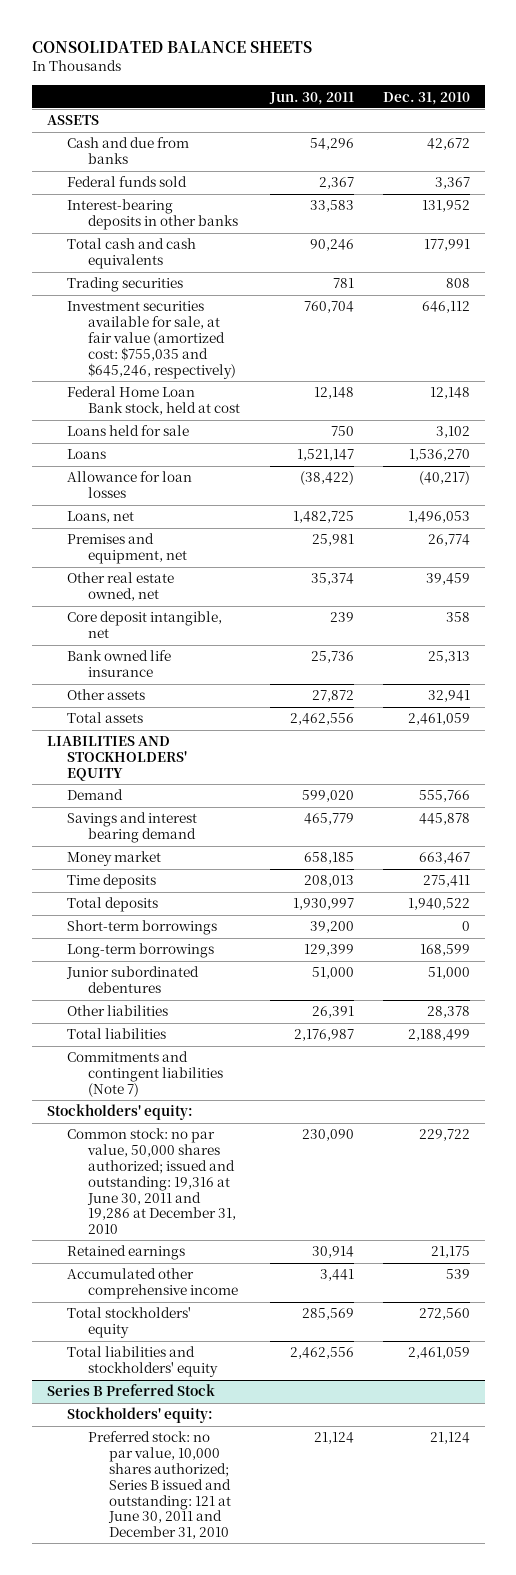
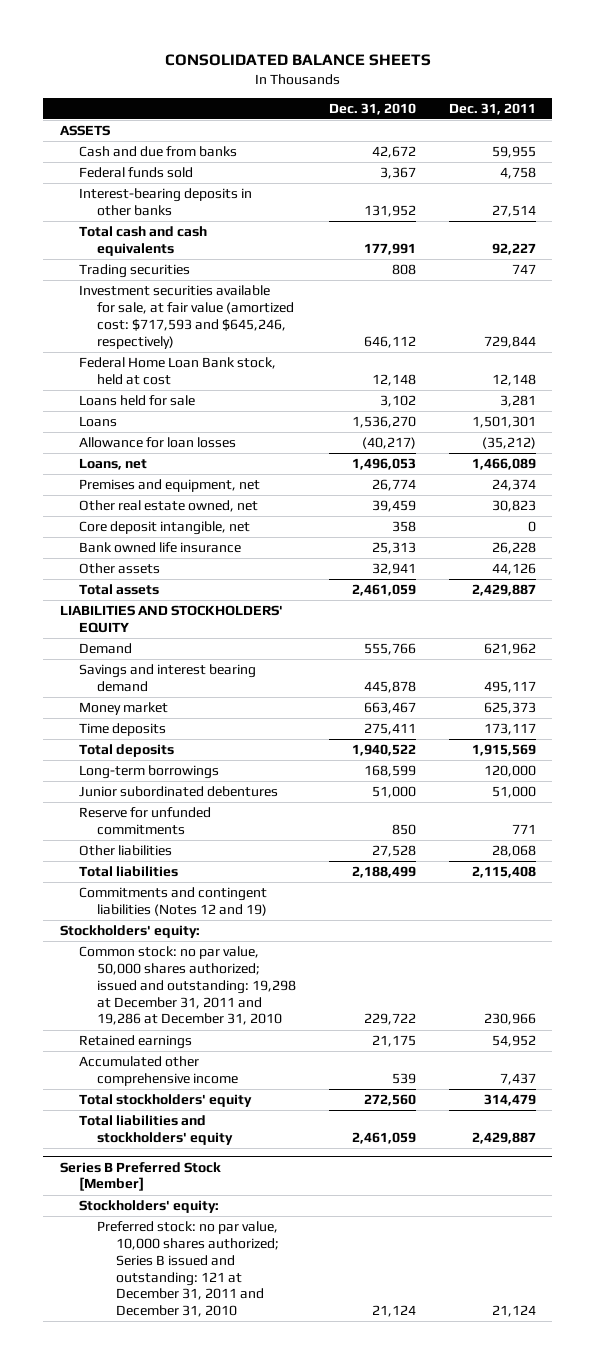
[268,91,354,105] Jun. 30, 2011 -> none
none -> [448,102,536,115] Dec. 31, 2011
[67,301,237,379] Investment securities available for sale, at fair value (amortized cost: $755,035 and $645,246, respectively) -> [78,285,295,349] Investment securities available for sale, at fair value (amortized cost: $717,593 and $645,246, respectively)
[67,920,218,936] Short-term borrowings -> none
none -> [78,807,211,835] Reserve for unfunded commitments
[426,1006,470,1019] 28,378 -> [372,845,417,858] 27,528
[67,1051,224,1097] Commitments and contingent liabilities (Note 7) -> [78,887,268,916] Commitments and contingent liabilities (Notes 12 and 19)
[67,1128,237,1235] Common stock: no par value, 50,000 shares authorized; issued and outstanding: 19,316 at June 30, 2011 and 19,286 at December 31, 2010 -> [78,946,297,1026] Common stock: no par value, 50,000 shares authorized; issued and outstanding: 19,298 at December 31, 2011 and 19,286 at December 31, 2010
[46,1384,215,1397] Series B Preferred Stock -> [59,1161,221,1192] Series B Preferred Stock [Member]
[88,1431,231,1540] Preferred stock: no par value, 10,000 shares authorized; Series B issued and outstanding: 121 at June 30, 2011 and December 31, 2010 -> [97,1221,280,1318] Preferred stock: no par value, 10,000 shares authorized; Series B issued and outstanding: 121 at December 31, 2011 and December 31, 2010

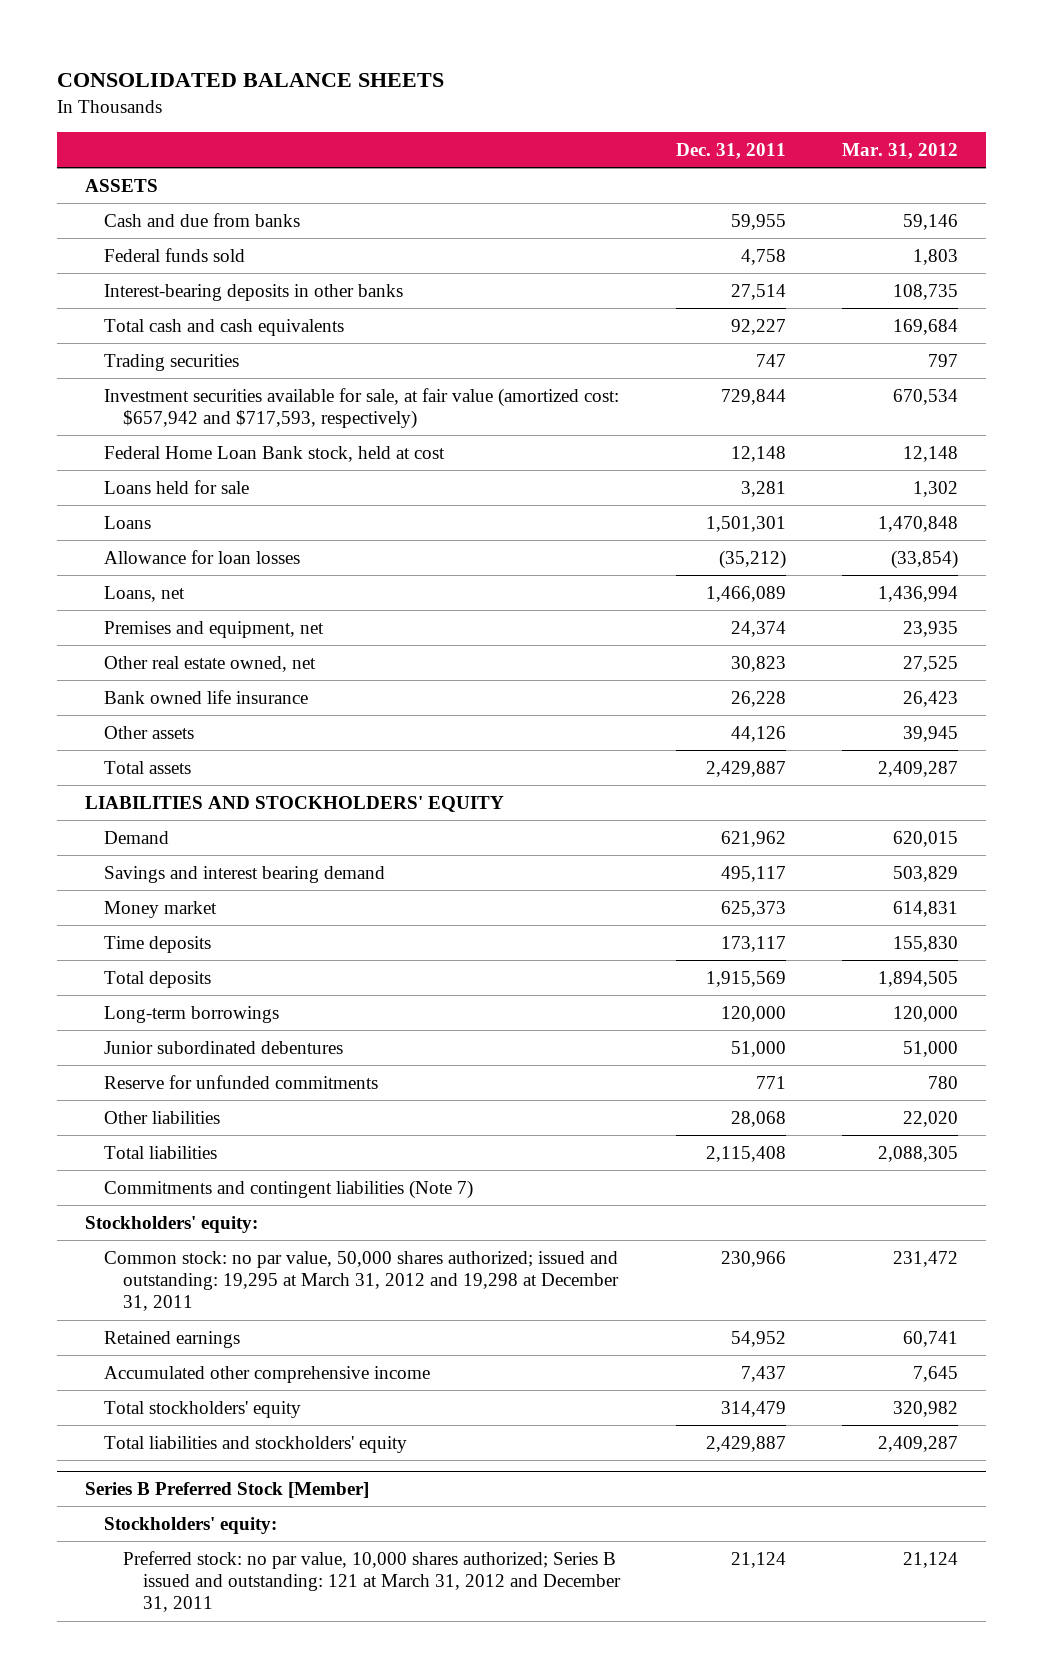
[329,102,417,115] Dec. 31, 2010 -> none
none -> [841,142,958,159] Mar. 31, 2012
[78,285,295,349] Investment securities available for sale, at fair value (amortized cost: $717,593 and $645,246, respectively) -> [104,387,620,430] Investment securities available for sale, at fair value (amortized cost: $657,942 and $717,593, respectively)
[78,521,250,536] Core deposit intangible, net -> none
[78,887,268,916] Commitments and contingent liabilities (Notes 12 and 19) -> [104,1179,474,1199] Commitments and contingent liabilities (Note 7)
[78,946,297,1026] Common stock: no par value, 50,000 shares authorized; issued and outstanding: 19,298 at December 31, 2011 and 19,286 at December 31, 2010 -> [104,1250,620,1312] Common stock: no par value, 50,000 shares authorized; issued and outstanding: 19,295 at March 31, 2012 and 19,298 at December 31, 2011
[97,1221,280,1318] Preferred stock: no par value, 10,000 shares authorized; Series B issued and outstanding: 121 at December 31, 2011 and December 31, 2010 -> [123,1550,621,1613] Preferred stock: no par value, 10,000 shares authorized; Series B issued and outstanding: 121 at March 31, 2012 and December 31, 2011

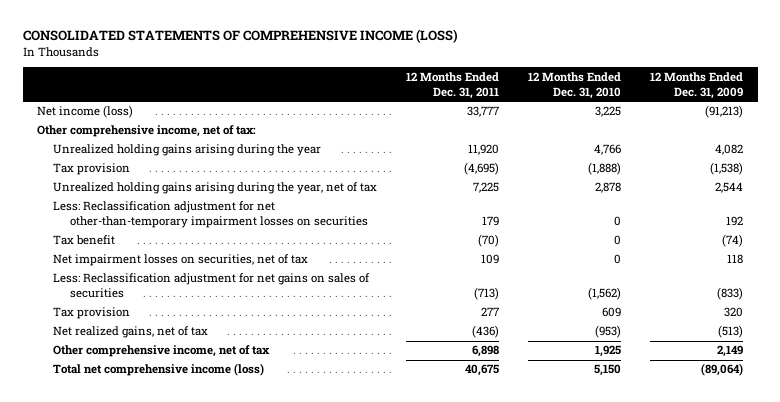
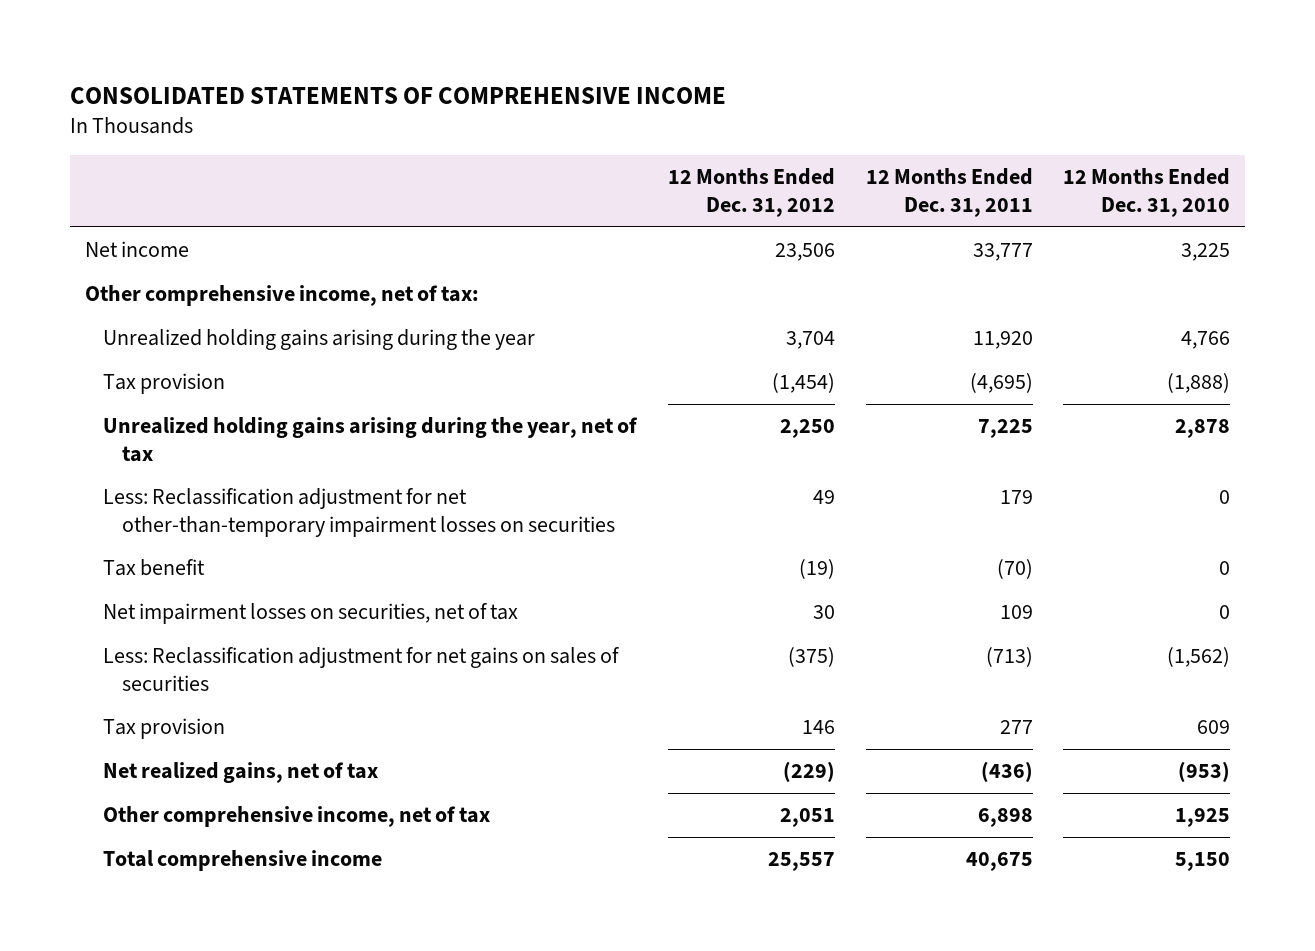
[22,29,458,44] CONSOLIDATED STATEMENTS OF COMPREHENSIVE INCOME (LOSS) -> [69,86,726,104] CONSOLIDATED STATEMENTS OF COMPREHENSIVE INCOME
[650,71,744,99] 12 Months Ended Dec. 31, 2009 -> none
none -> [667,168,835,217] 12 Months Ended Dec. 31, 2012
[37,105,134,119] Net income (loss) -> [85,241,190,258] Net income
[53,363,265,377] Total net comprehensive income (loss) -> [103,850,383,872] Total comprehensive income

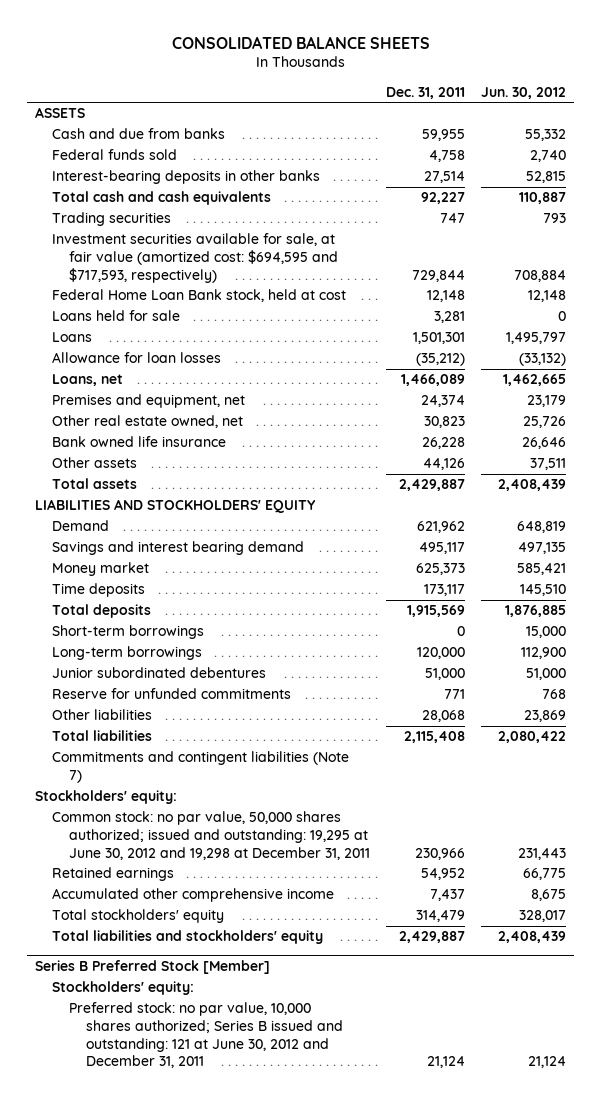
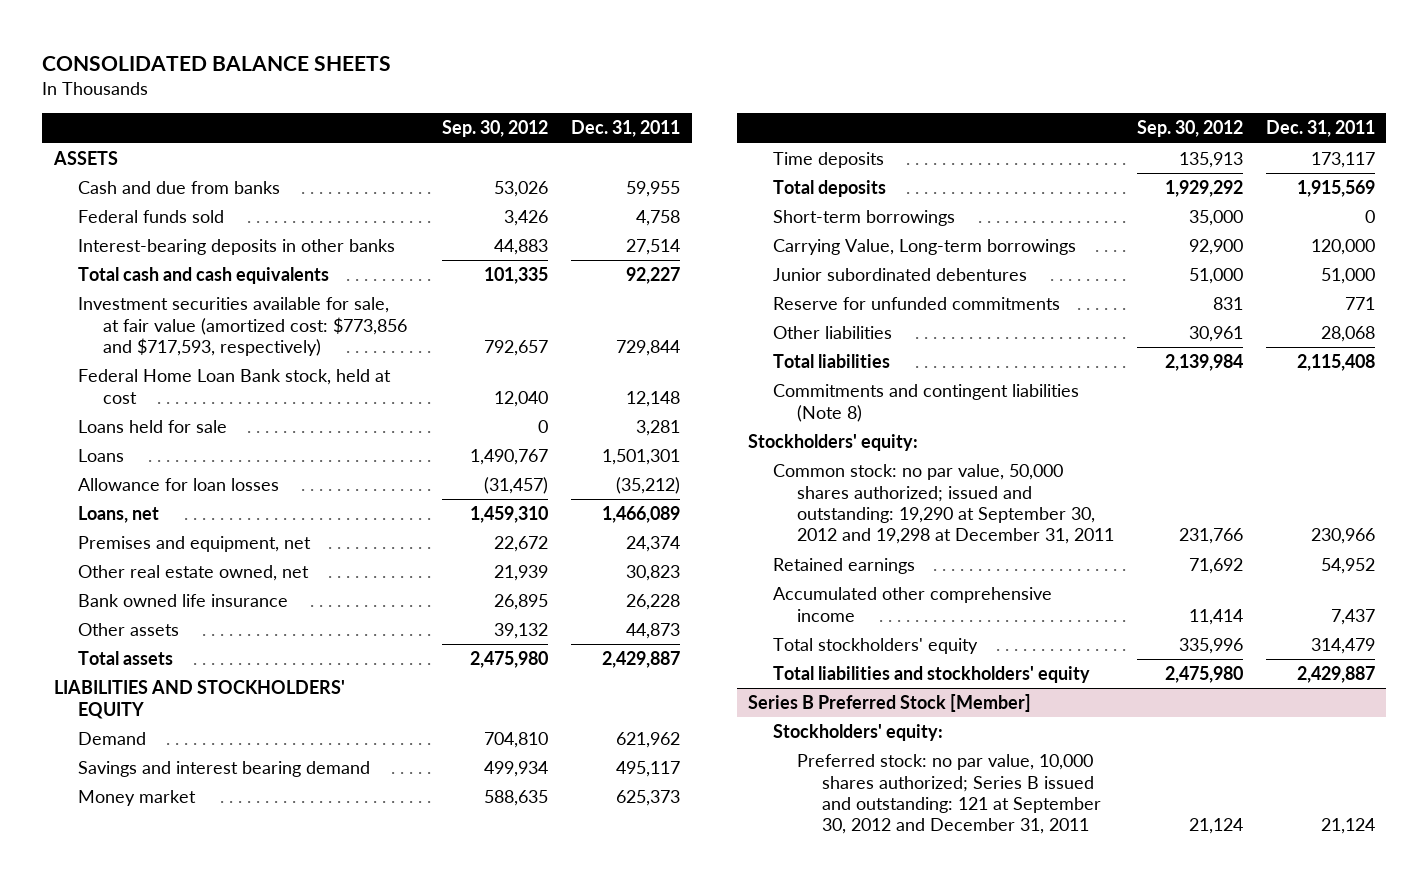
[480,86,566,99] Jun. 30, 2012 -> none
none -> [442,120,549,138] Sep. 30, 2012
[52,212,172,227] Trading securities -> none
[52,233,339,283] Investment securities available for sale, at fair value (amortized cost: $694,595 and $717,593, respectively) -> [78,297,407,357] Investment securities available for sale, at fair value (amortized cost: $773,856 and $717,593, respectively)
[423,458,466,471] 44,126 -> [626,623,681,640] 44,873
[52,646,203,661] Long-term borrowings -> [772,239,1076,256] Carrying Value, Long-term borrowings
[52,751,350,783] Commitments and contingent liabilities (Note 7) -> [772,384,1079,422] Commitments and contingent liabilities (Note 8)
[52,811,371,860] Common stock: no par value, 50,000 shares authorized; issued and outstanding: 19,295 at June 30, 2012 and 19,298 at December 31, 2011 -> [772,464,1115,545] Common stock: no par value, 50,000 shares authorized; issued and outstanding: 19,290 at September 30, 2012 and 19,298 at December 31, 2011
[69,1002,344,1069] Preferred stock: no par value, 10,000 shares authorized; Series B issued and outstanding: 121 at June 30, 2012 and December 31, 2011 -> [797,754,1101,835] Preferred stock: no par value, 10,000 shares authorized; Series B issued and outstanding: 121 at September 30, 2012 and December 31, 2011

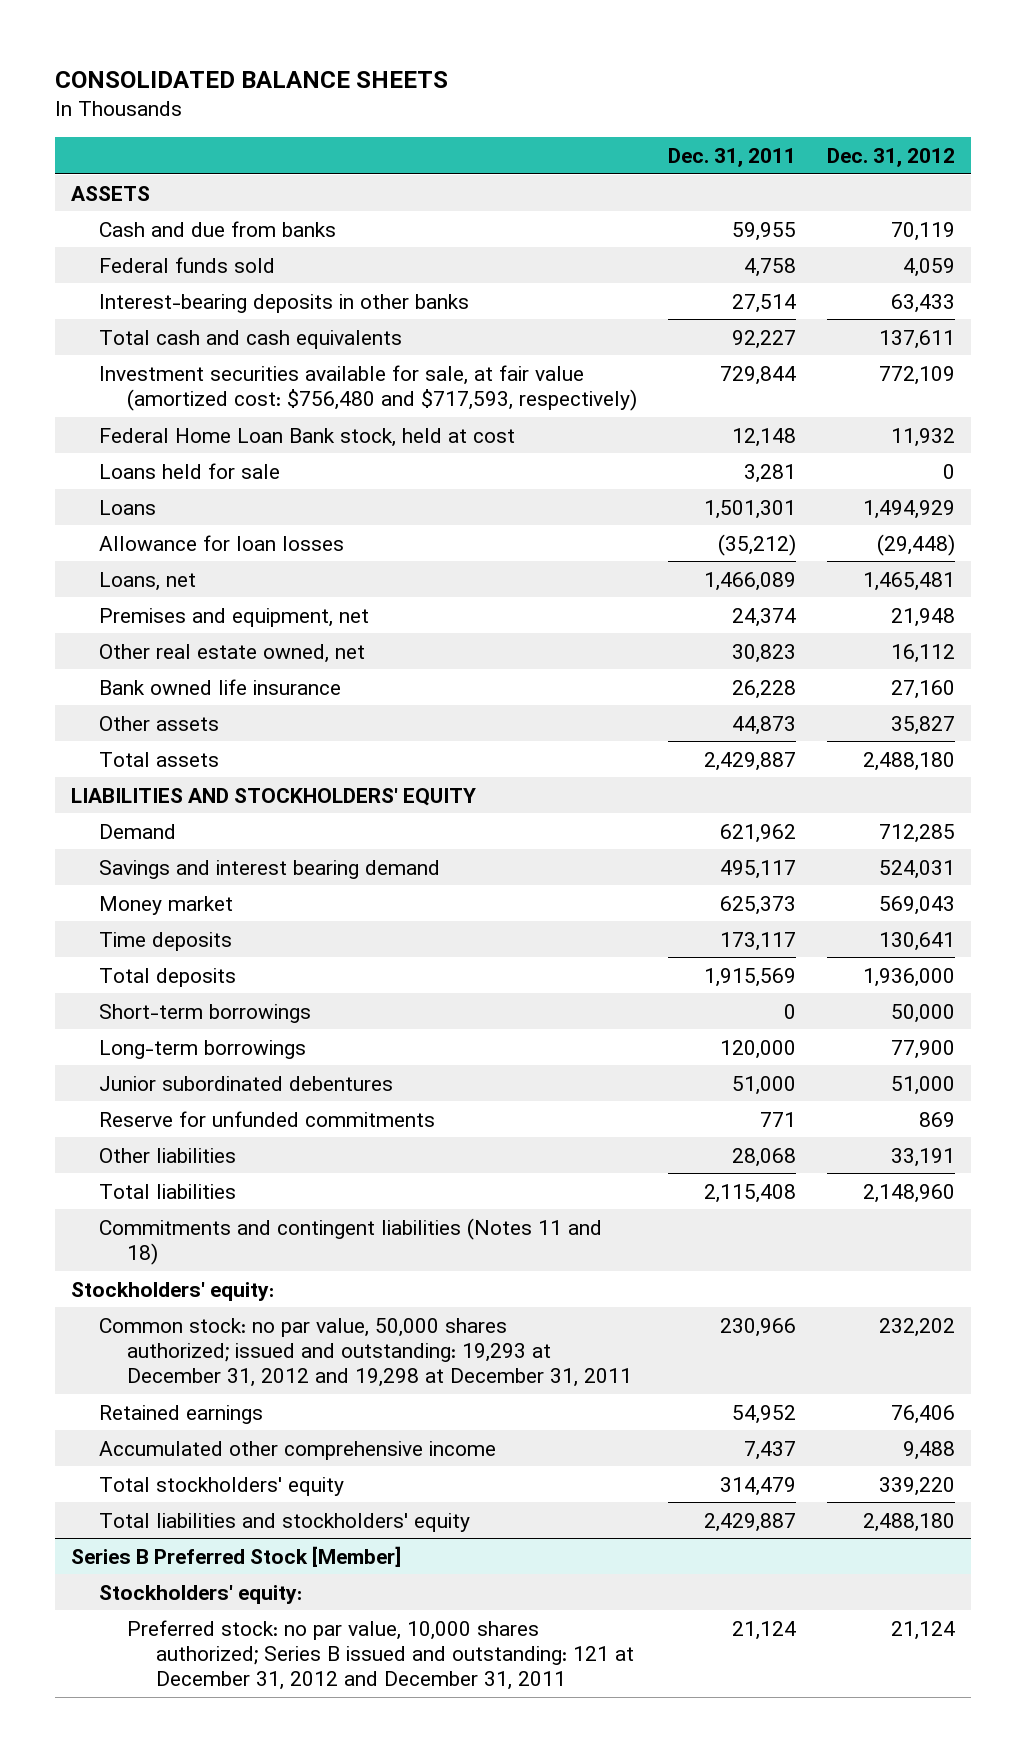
[442,120,549,138] Sep. 30, 2012 -> none
none -> [827,148,956,168] Dec. 31, 2012
[78,297,407,357] Investment securities available for sale, at fair value (amortized cost: $773,856 and $717,593, respectively) -> [99,364,638,412] Investment securities available for sale, at fair value (amortized cost: $756,480 and $717,593, respectively)
[772,239,1076,256] Carrying Value, Long-term borrowings -> [99,1039,307,1059] Long-term borrowings
[772,384,1079,422] Commitments and contingent liabilities (Note 8) -> [99,1217,603,1266] Commitments and contingent liabilities (Notes 11 and 18)
[772,464,1115,545] Common stock: no par value, 50,000 shares authorized; issued and outstanding: 19,290 at September 30, 2012 and 19,298 at December 31, 2011 -> [99,1317,633,1388] Common stock: no par value, 50,000 shares authorized; issued and outstanding: 19,293 at December 31, 2012 and 19,298 at December 31, 2011
[797,754,1101,835] Preferred stock: no par value, 10,000 shares authorized; Series B issued and outstanding: 121 at September 30, 2012 and December 31, 2011 -> [127,1619,634,1691] Preferred stock: no par value, 10,000 shares authorized; Series B issued and outstanding: 121 at December 31, 2012 and December 31, 2011

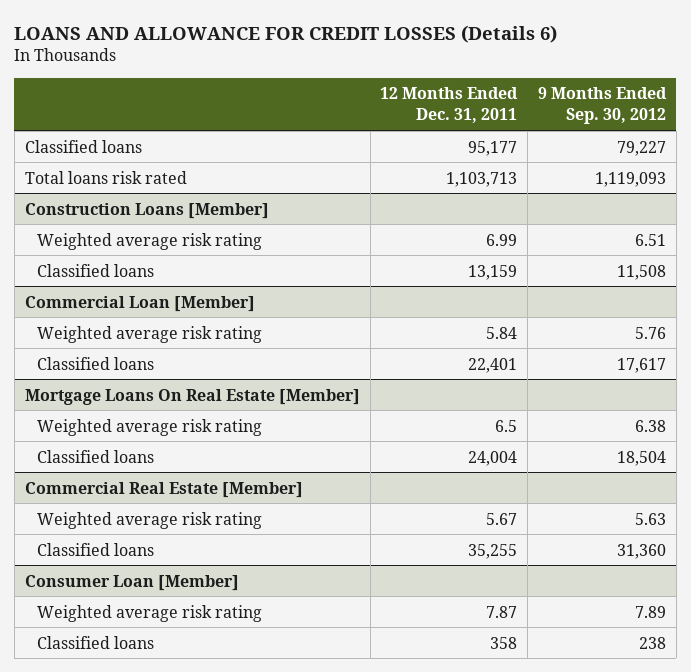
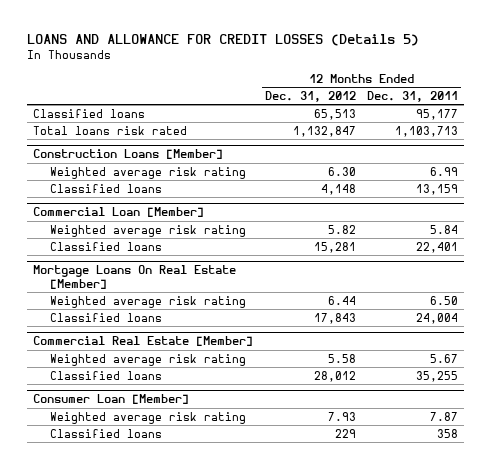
[14,24,558,43] LOANS AND ALLOWANCE FOR CREDIT LOSSES (Details 6) -> [27,34,420,47] LOANS AND ALLOWANCE FOR CREDIT LOSSES (Details 5)
[537,87,667,125] 9 Months Ended Sep. 30, 2012 -> none
none -> [264,90,356,102] Dec. 31, 2012
[495,419,518,432] 6.5 -> [430,295,459,305] 6.50

